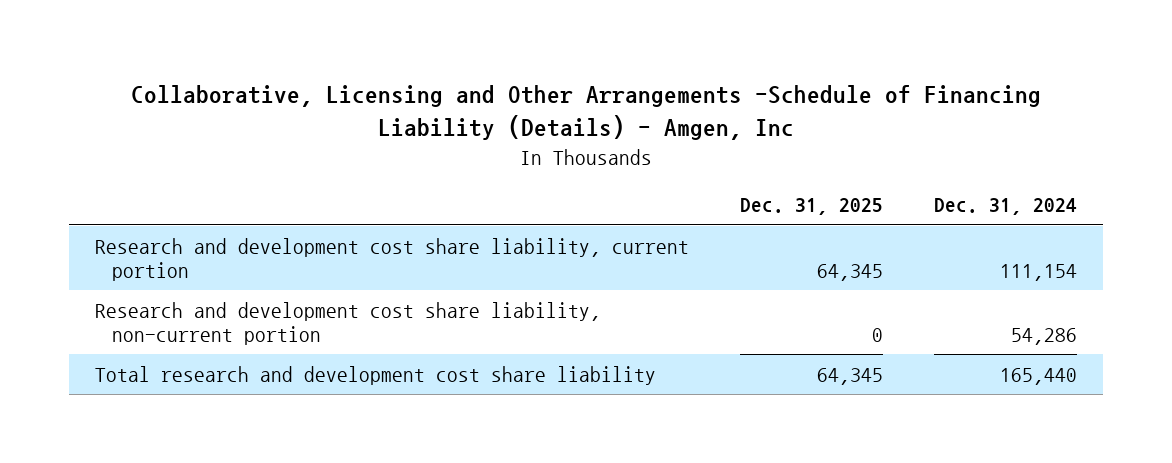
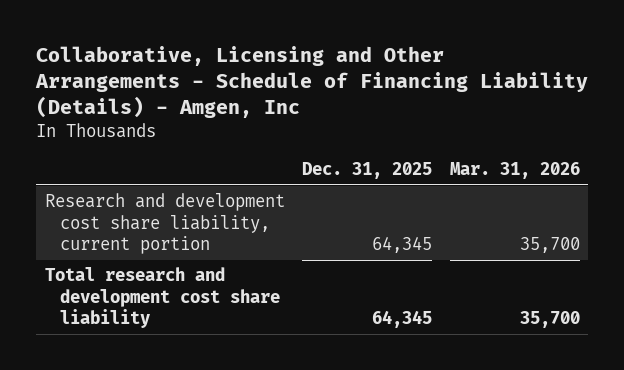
[130,84,1041,140] Collaborative, Licensing and Other Arrangements -Schedule of Financing Liability (Details) - Amgen, Inc -> [34,46,588,119] Collaborative, Licensing and Other Arrangements - Schedule of Financing Liability (Details) - Amgen, Inc
[934,198,1078,216] Dec. 31, 2024 -> none
none -> [449,162,580,180] Mar. 31, 2026
[94,301,601,346] Research and development cost share liability, non-current portion -> none

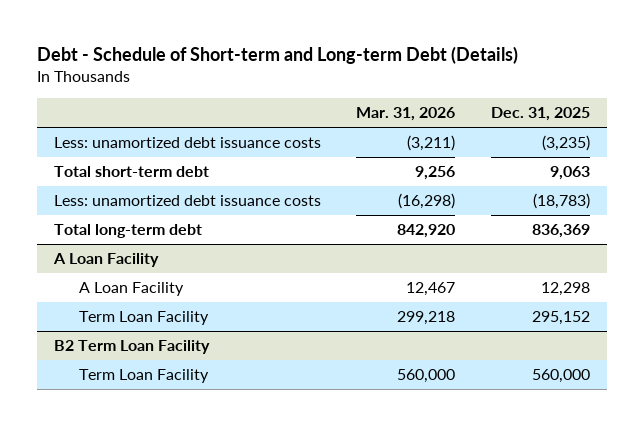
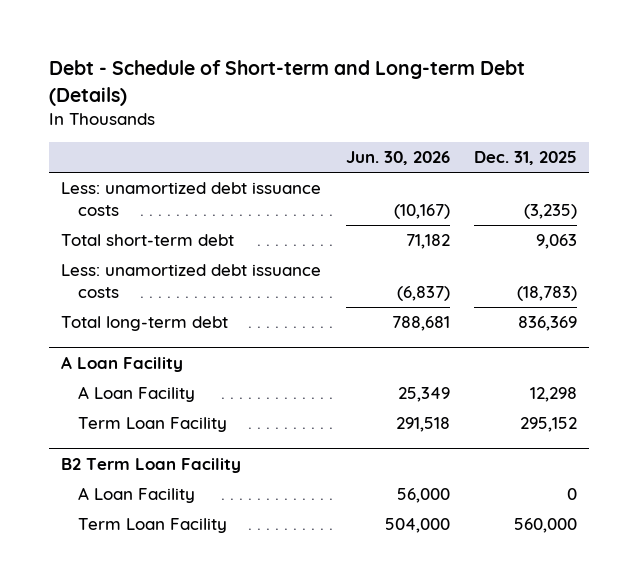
[356,107,456,122] Mar. 31, 2026 -> none
none -> [345,151,450,166] Jun. 30, 2026
none -> [78,487,196,504] A Loan Facility

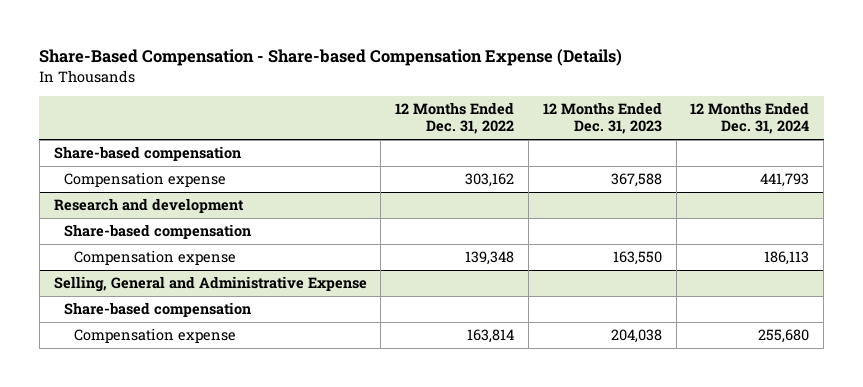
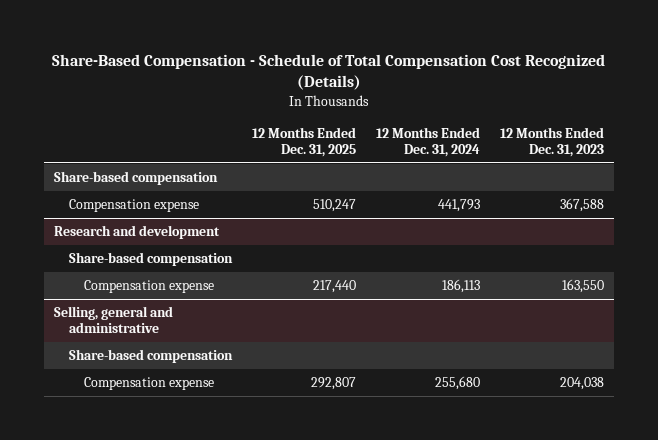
[39,48,623,66] Share-Based Compensation - Share-based Compensation Expense (Details) -> [52,53,606,91] Share-Based Compensation - Schedule of Total Compensation Cost Recognized (Details)
[395,102,515,135] 12 Months Ended Dec. 31, 2022 -> none
none -> [252,127,357,158] 12 Months Ended Dec. 31, 2025
[53,276,367,293] Selling, General and Administrative Expense -> [54,306,174,334] Selling, general and administrative

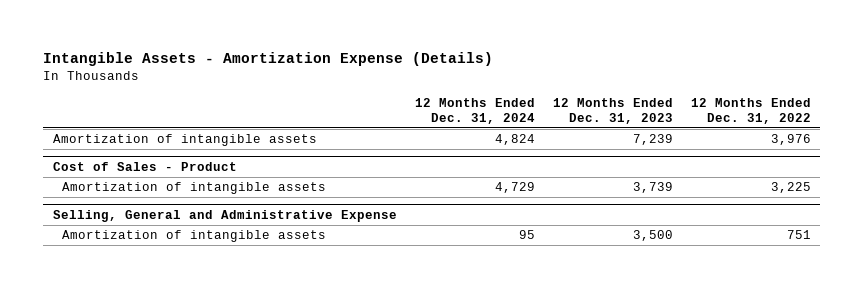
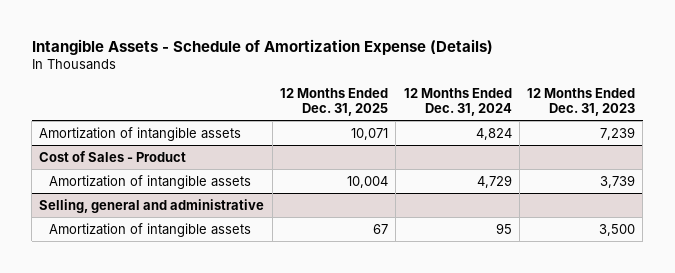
[43,52,494,67] Intangible Assets - Amortization Expense (Details) -> [31,38,493,55] Intangible Assets - Schedule of Amortization Expense (Details)
[691,98,812,125] 12 Months Ended Dec. 31, 2022 -> none
none -> [279,88,388,117] 12 Months Ended Dec. 31, 2025
[52,209,397,222] Selling, General and Administrative Expense -> [39,198,265,213] Selling, general and administrative

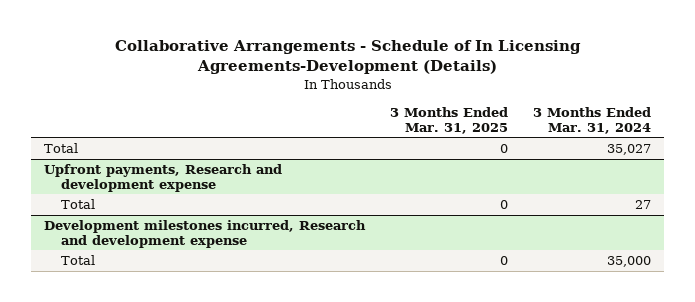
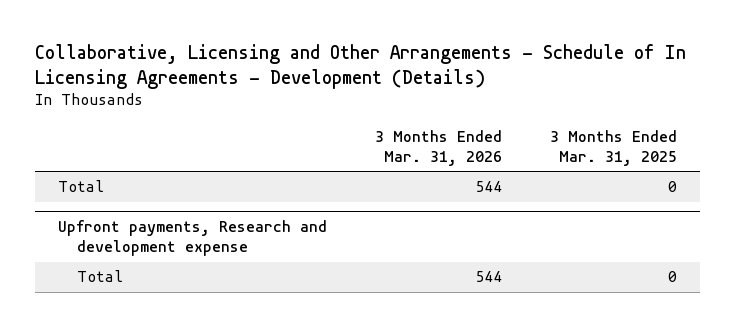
[114,40,581,75] Collaborative Arrangements - Schedule of In Licensing Agreements-Development (Details) -> [34,44,686,89] Collaborative, Licensing and Other Arrangements - Schedule of In Licensing Agreements - Development (Details)
[533,106,652,134] 3 Months Ended Mar. 31, 2024 -> none
none -> [374,129,502,166] 3 Months Ended Mar. 31, 2026
[43,219,366,248] Development milestones incurred, Research and development expense -> none
[60,254,95,265] Total -> none

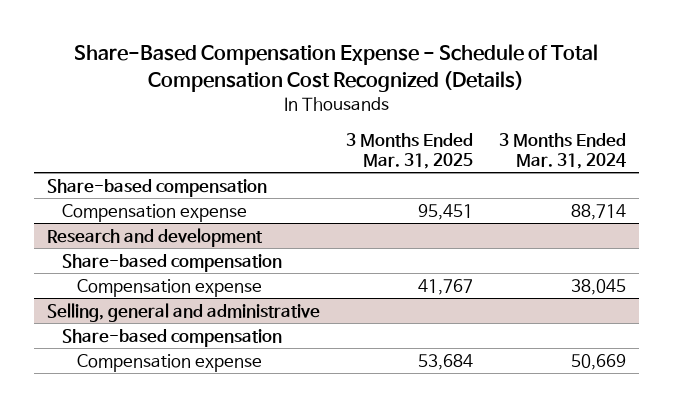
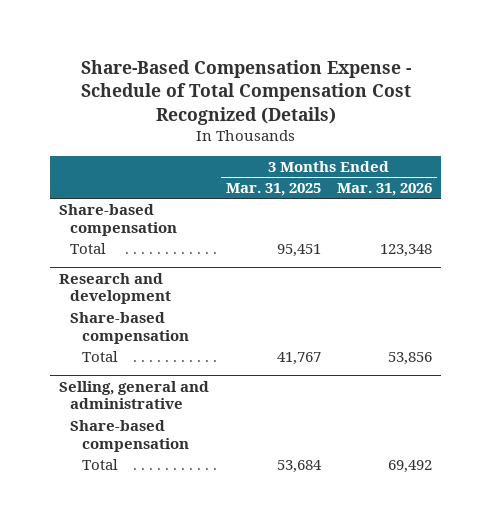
[498,132,626,169] 3 Months Ended Mar. 31, 2024 -> none
none -> [337,183,433,197] Mar. 31, 2026
[62,203,248,222] Compensation expense -> [70,243,107,255] Total
[77,278,263,297] Compensation expense -> [81,351,118,363] Total
[77,353,263,372] Compensation expense -> [81,459,118,471] Total

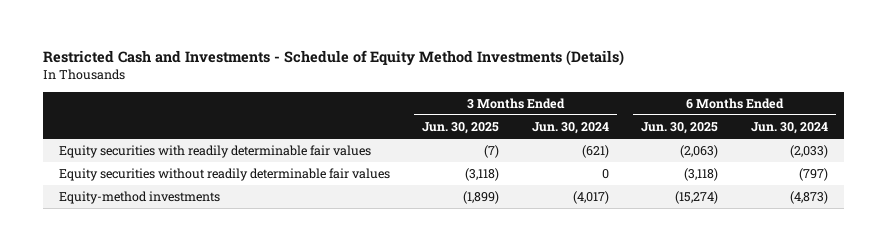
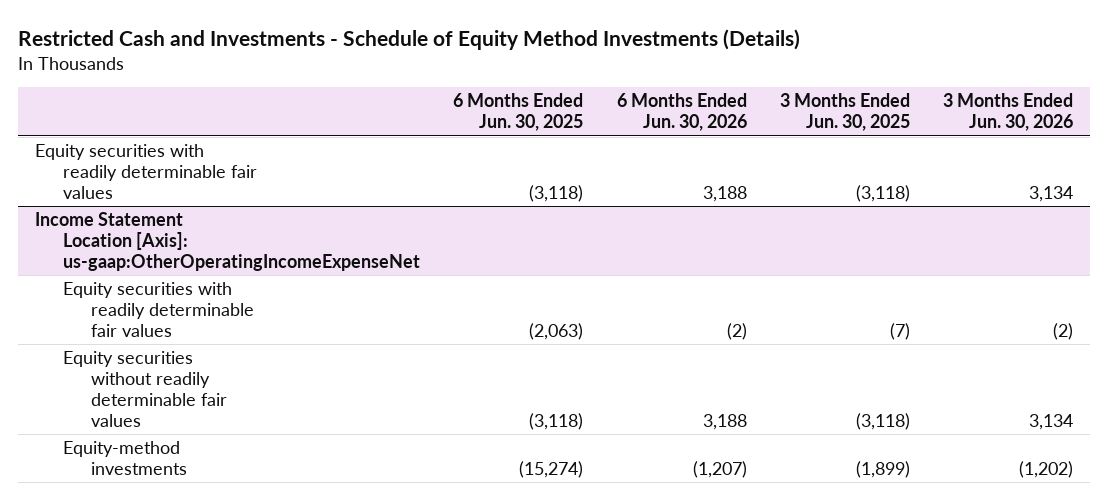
[531,122,609,135] Jun. 30, 2024 -> none
[750,122,828,135] Jun. 30, 2024 -> none
none -> [616,93,747,132] 6 Months Ended Jun. 30, 2026
none -> [943,93,1074,132] 3 Months Ended Jun. 30, 2026
none -> [34,144,257,199] Equity securities with readily determinable fair values
none -> [34,212,420,271] Income Statement Location [Axis]: us-gaap:OtherOperatingIncomeExpenseNet

